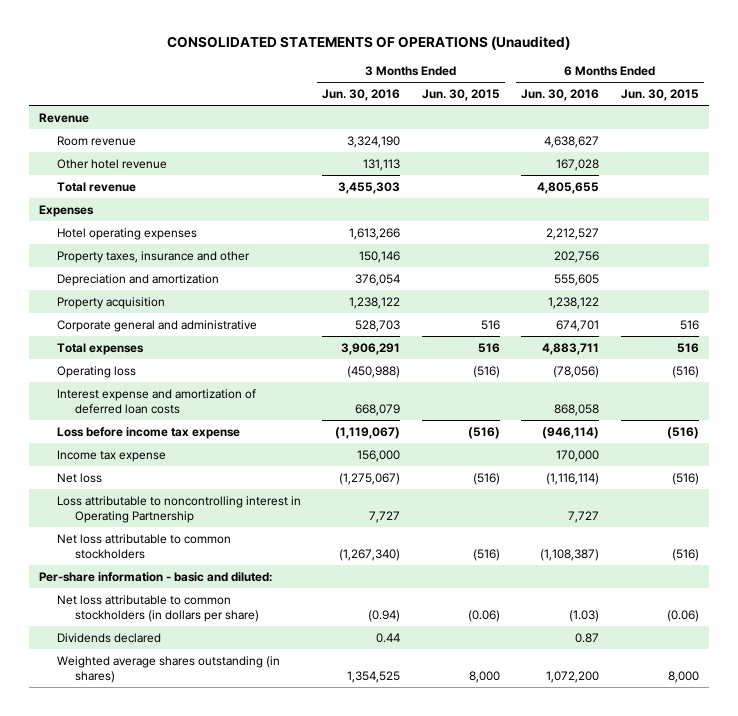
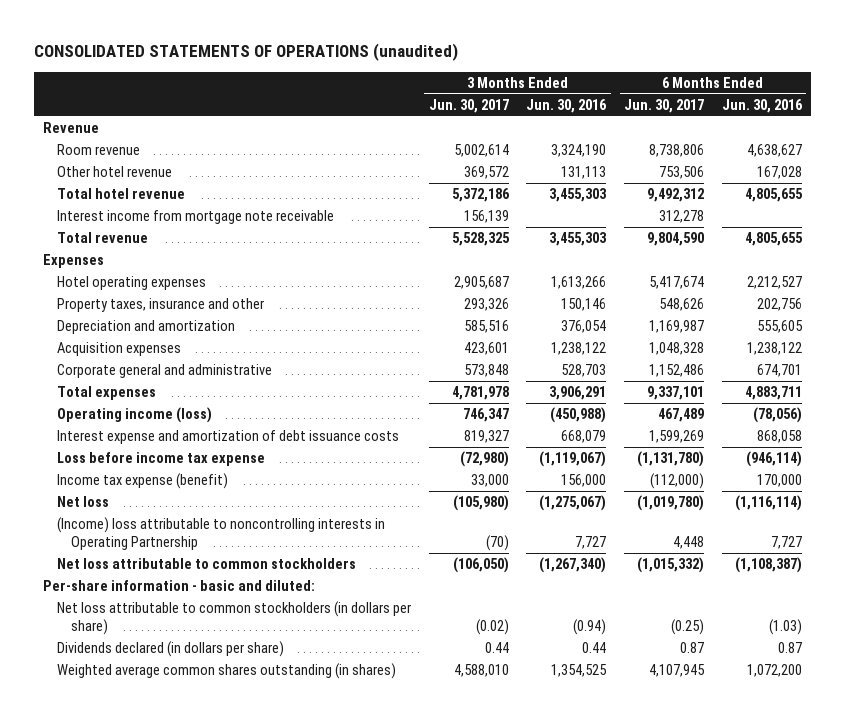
[166,36,570,51] CONSOLIDATED STATEMENTS OF OPERATIONS (Unaudited) -> [34,43,459,62] CONSOLIDATED STATEMENTS OF OPERATIONS (unaudited)
[421,89,500,102] Jun. 30, 2015 -> none
[620,89,699,102] Jun. 30, 2015 -> none
none -> [428,99,509,114] Jun. 30, 2017
none -> [624,99,705,114] Jun. 30, 2017
none -> [57,188,186,200] Total hotel revenue
none -> [57,210,335,225] Interest income from mortgage note receivable
[56,296,165,309] Property acquisition -> [57,342,182,357] Acquisition expenses
[56,365,136,378] Operating loss -> [57,407,213,424] Operating income (loss)
[56,388,256,414] Interest expense and amortization of deferred loan costs -> [57,430,400,445] Interest expense and amortization of debt issuance costs
[56,449,166,462] Income tax expense -> [57,473,229,490] Income tax expense (benefit)
[56,495,301,523] Loss attributable to noncontrolling interest in Operating Partnership -> [57,517,386,550] (Income) loss attributable to noncontrolling interests in Operating Partnership
[56,632,161,643] Dividends declared -> [57,641,285,658] Dividends declared (in dollars per share)
[56,655,280,683] Weighted average shares outstanding (in shares) -> [57,663,397,680] Weighted average common shares outstanding (in shares)

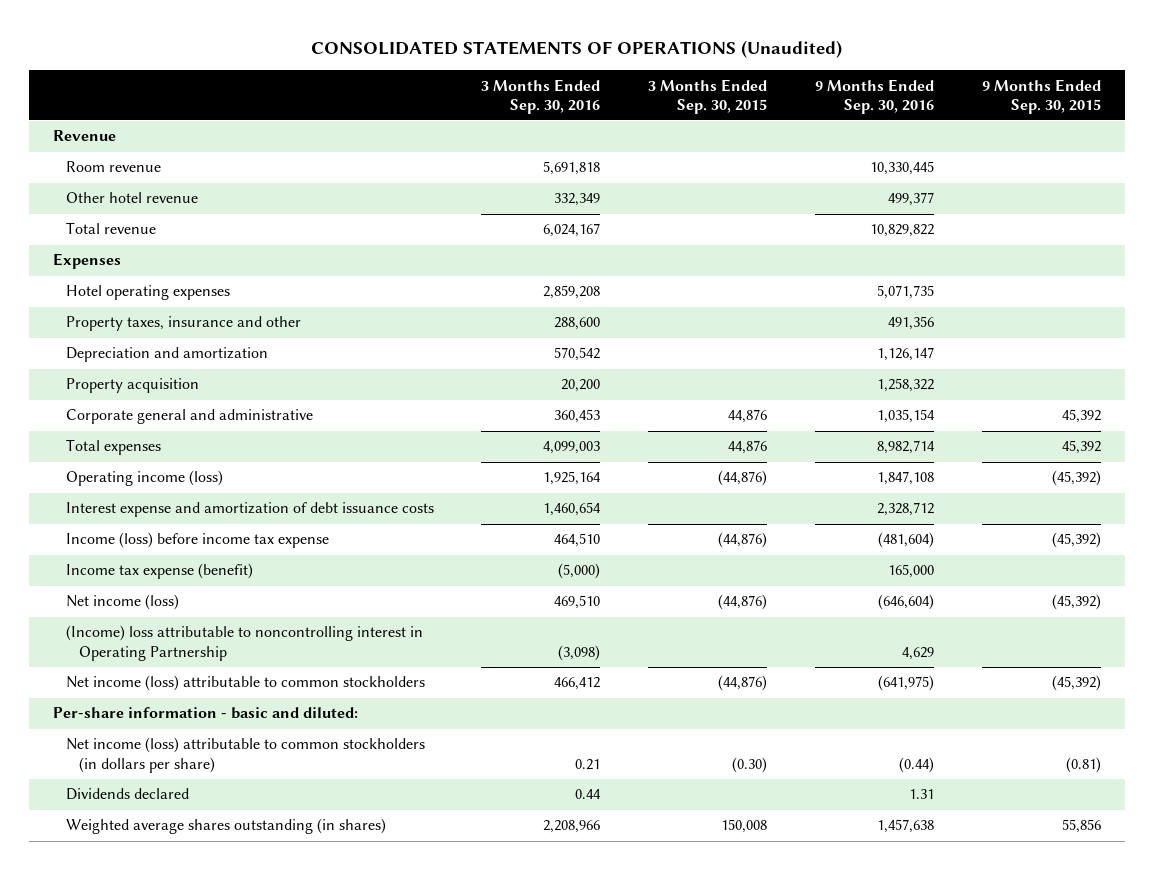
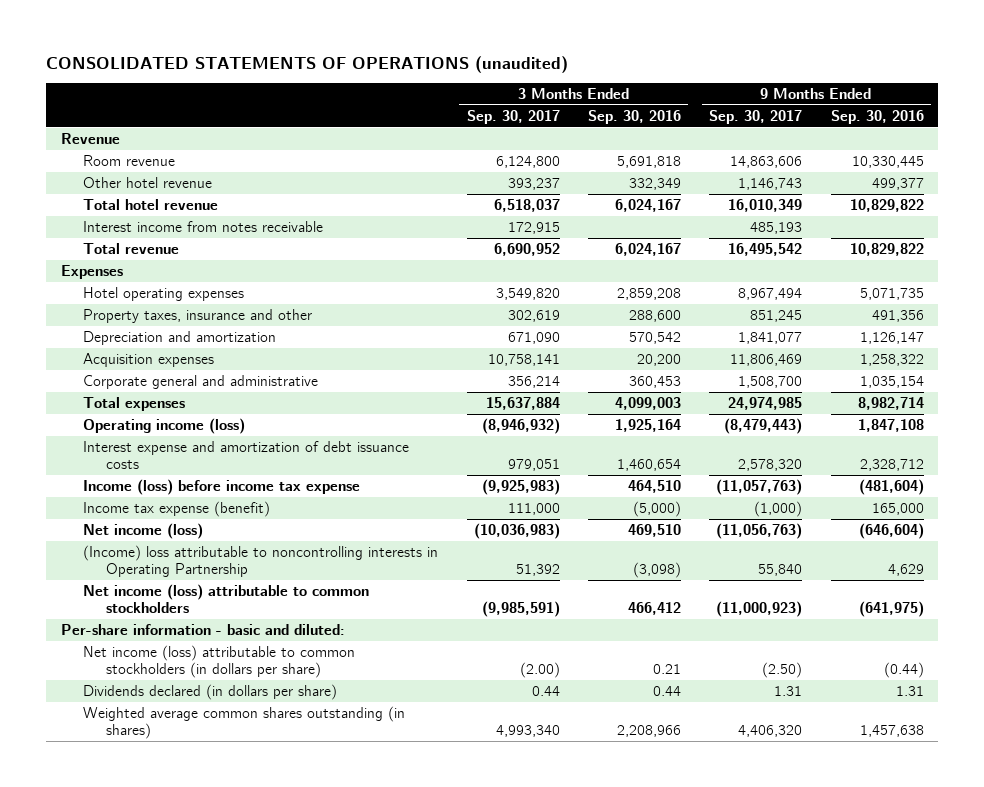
[310,40,842,59] CONSOLIDATED STATEMENTS OF OPERATIONS (Unaudited) -> [46,55,569,73] CONSOLIDATED STATEMENTS OF OPERATIONS (unaudited)
[648,78,768,114] 3 Months Ended Sep. 30, 2015 -> none
[981,78,1101,114] 9 Months Ended Sep. 30, 2015 -> none
none -> [466,109,560,124] Sep. 30, 2017
none -> [709,109,803,124] Sep. 30, 2017
none -> [83,198,219,210] Total hotel revenue
none -> [83,220,324,232] Interest income from notes receivable
[65,378,199,394] Property acquisition -> [83,352,215,367] Acquisition expenses
[65,625,423,661] (Income) loss attributable to noncontrolling interest in Operating Partnership -> [83,544,439,578] (Income) loss attributable to noncontrolling interests in Operating Partnership
[65,788,189,801] Dividends declared -> [83,683,338,700] Dividends declared (in dollars per share)
[65,818,386,835] Weighted average shares outstanding (in shares) -> [83,705,406,740] Weighted average common shares outstanding (in shares)

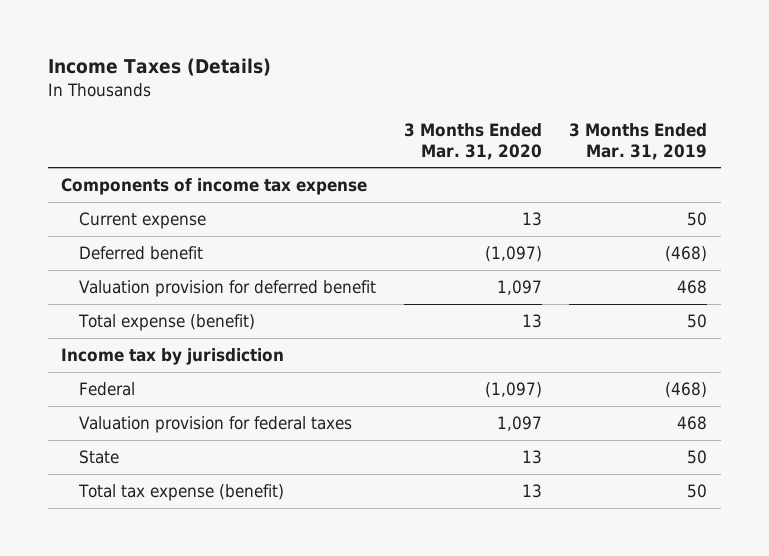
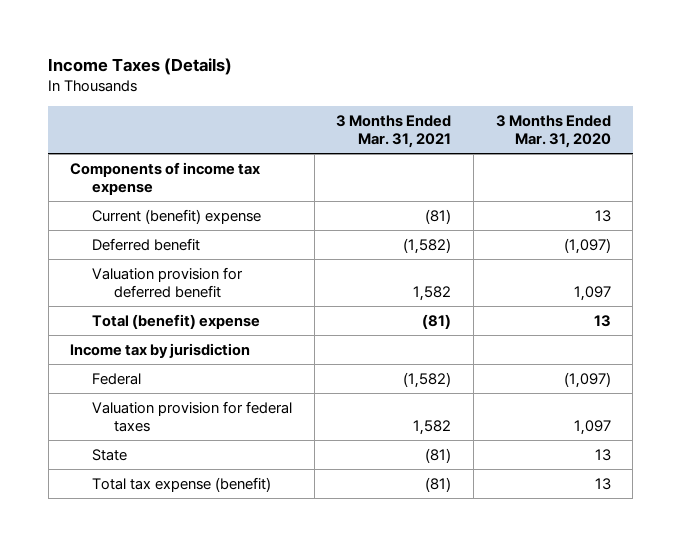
[569,122,708,160] 3 Months Ended Mar. 31, 2019 -> none
none -> [336,114,452,148] 3 Months Ended Mar. 31, 2021
[78,211,206,229] Current expense -> [92,208,262,224] Current (benefit) expense
[77,313,255,331] Total expense (benefit) -> [92,313,261,329] Total (benefit) expense

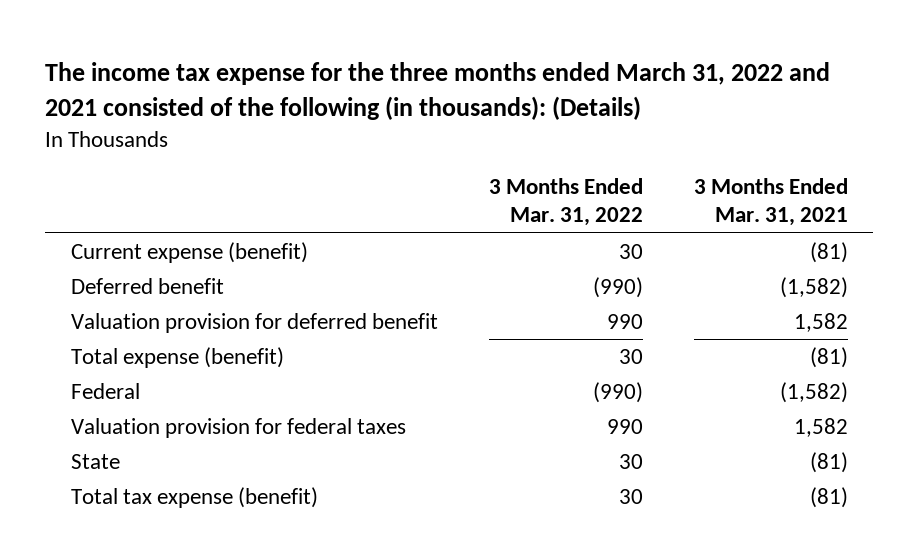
[48,58,233,76] Income Taxes (Details) -> [45,61,831,120] The income tax expense for the three months ended March 31, 2022 and 2021 consisted of the following (in thousands): (Details)
[495,114,611,148] 3 Months Ended Mar. 31, 2020 -> none
none -> [488,178,643,227] 3 Months Ended Mar. 31, 2022
[70,161,261,195] Components of income tax expense -> none
[92,208,262,224] Current (benefit) expense -> [70,241,308,263] Current expense (benefit)
[70,342,251,358] Income tax by jurisdiction -> none
[92,313,261,329] Total (benefit) expense -> [70,346,284,368] Total expense (benefit)

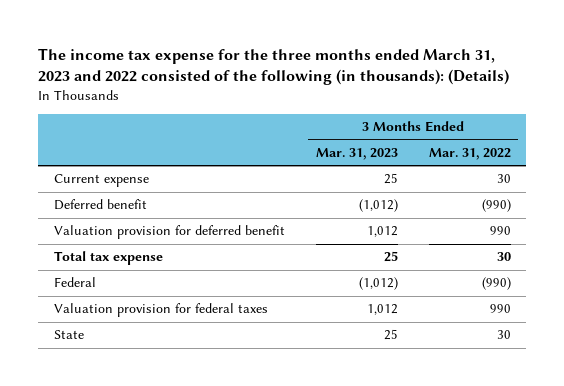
[45,61,831,120] The income tax expense for the three months ended March 31, 2022 and 2021 consisted of the following (in thousands): (Details) -> [38,47,510,86] The income tax expense for the three months ended March 31, 2023 and 2022 consisted of the following (in thousands): (Details)
[693,178,848,227] 3 Months Ended Mar. 31, 2021 -> none
none -> [315,148,398,161] Mar. 31, 2023
[70,241,308,263] Current expense (benefit) -> [53,174,149,188] Current expense
[70,346,284,368] Total expense (benefit) -> [53,251,163,266] Total tax expense
[70,486,318,508] Total tax expense (benefit) -> none

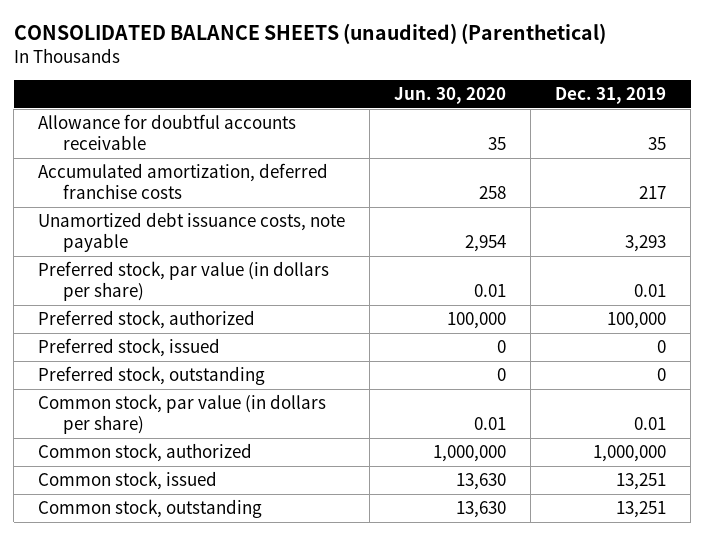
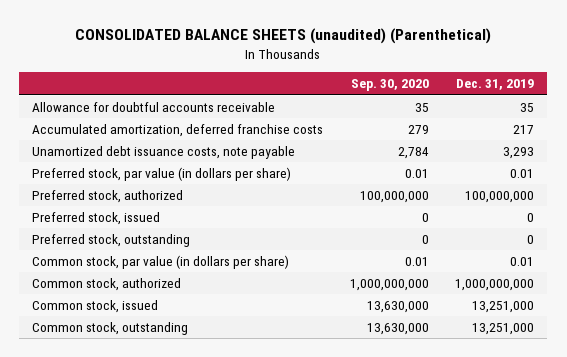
[394,86,507,104] Jun. 30, 2020 -> none
none -> [350,79,429,92] Sep. 30, 2020
[607,312,667,330] 100,000 -> [465,191,535,204] 100,000,000
[593,445,667,463] 1,000,000 -> [455,279,535,292] 1,000,000,000
[616,473,667,491] 13,251 -> [472,301,535,314] 13,251,000
[616,501,667,519] 13,251 -> [472,323,535,336] 13,251,000

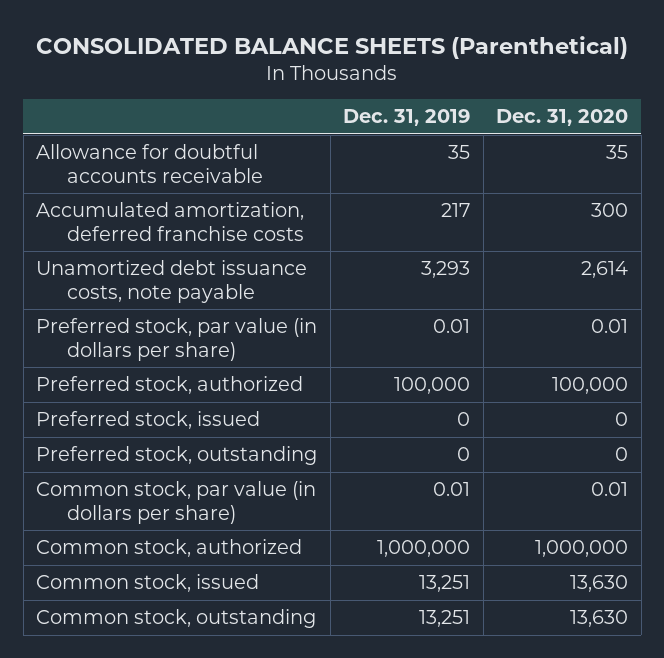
[75,28,492,45] CONSOLIDATED BALANCE SHEETS (unaudited) (Parenthetical) -> [36,35,629,59] CONSOLIDATED BALANCE SHEETS (Parenthetical)
[350,79,429,92] Sep. 30, 2020 -> none
none -> [496,109,629,127] Dec. 31, 2020
[465,191,535,204] 100,000,000 -> [394,377,471,395] 100,000
[455,279,535,292] 1,000,000,000 -> [377,540,471,558] 1,000,000
[472,301,535,314] 13,251,000 -> [419,575,471,593] 13,251
[472,323,535,336] 13,251,000 -> [419,610,471,628] 13,251

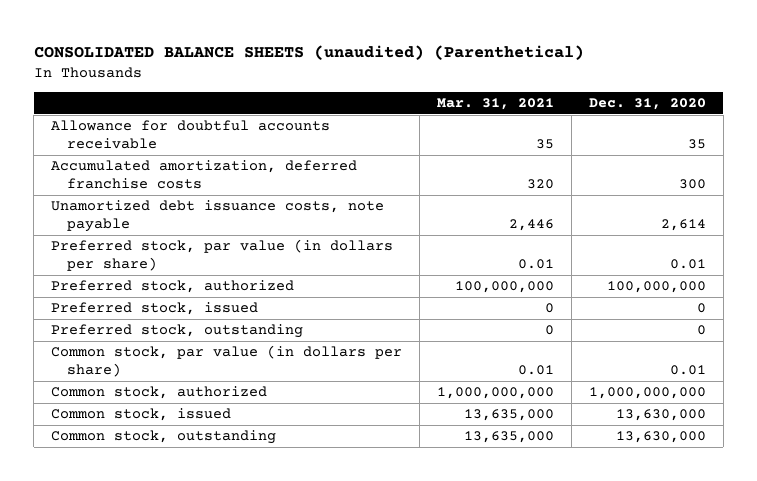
[36,35,629,59] CONSOLIDATED BALANCE SHEETS (Parenthetical) -> [33,45,584,61] CONSOLIDATED BALANCE SHEETS (unaudited) (Parenthetical)
[343,109,471,127] Dec. 31, 2019 -> none
none -> [437,98,555,111] Mar. 31, 2021
[552,377,629,395] 100,000 -> [606,281,706,294] 100,000,000
[535,540,629,558] 1,000,000 -> [588,387,706,400] 1,000,000,000
[570,575,629,593] 13,630 -> [615,409,706,422] 13,630,000
[570,610,629,628] 13,630 -> [615,431,706,444] 13,630,000

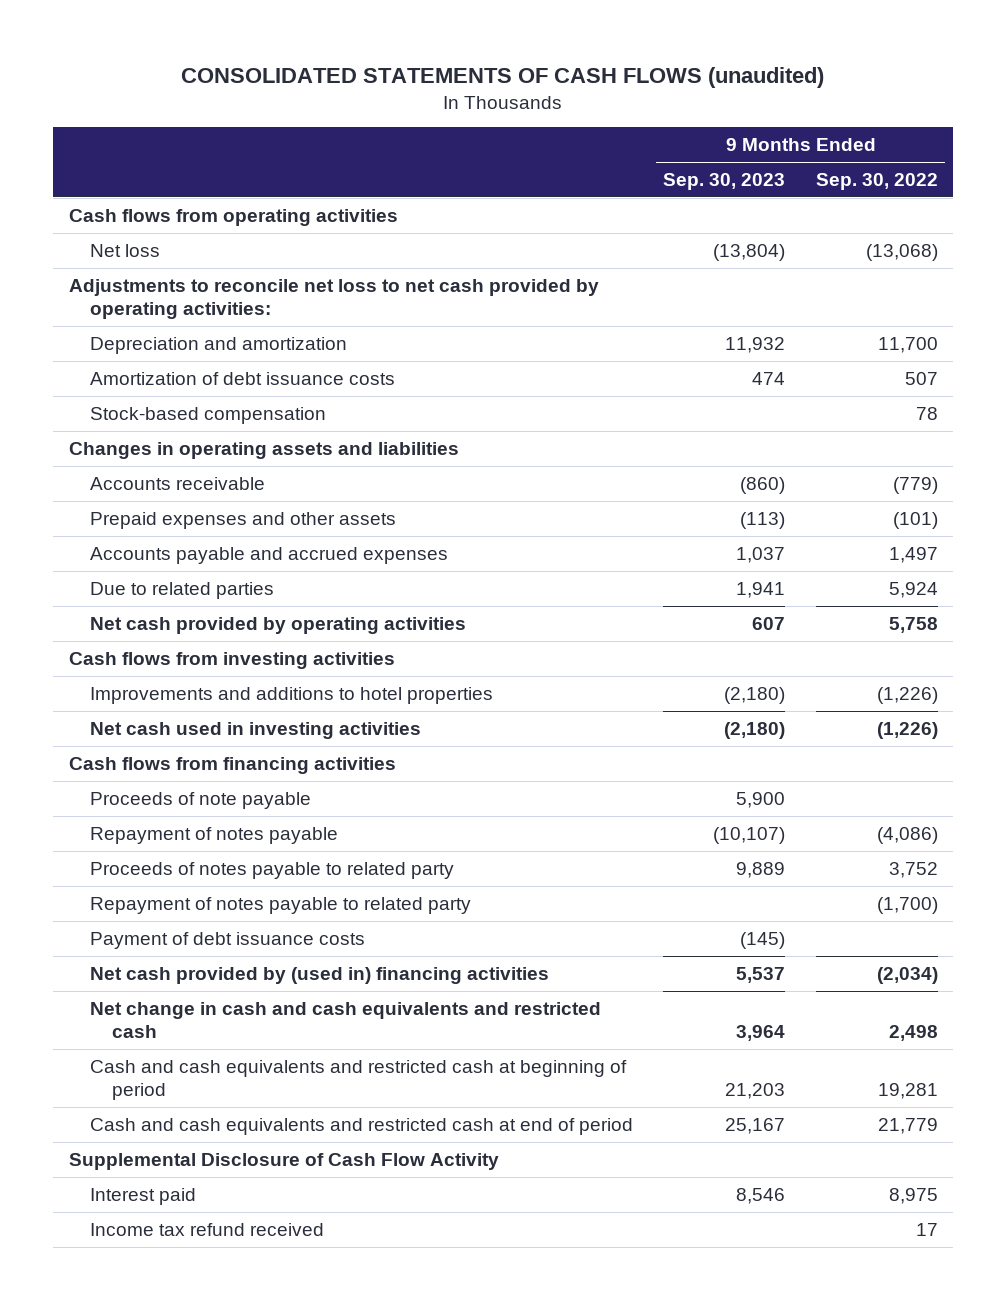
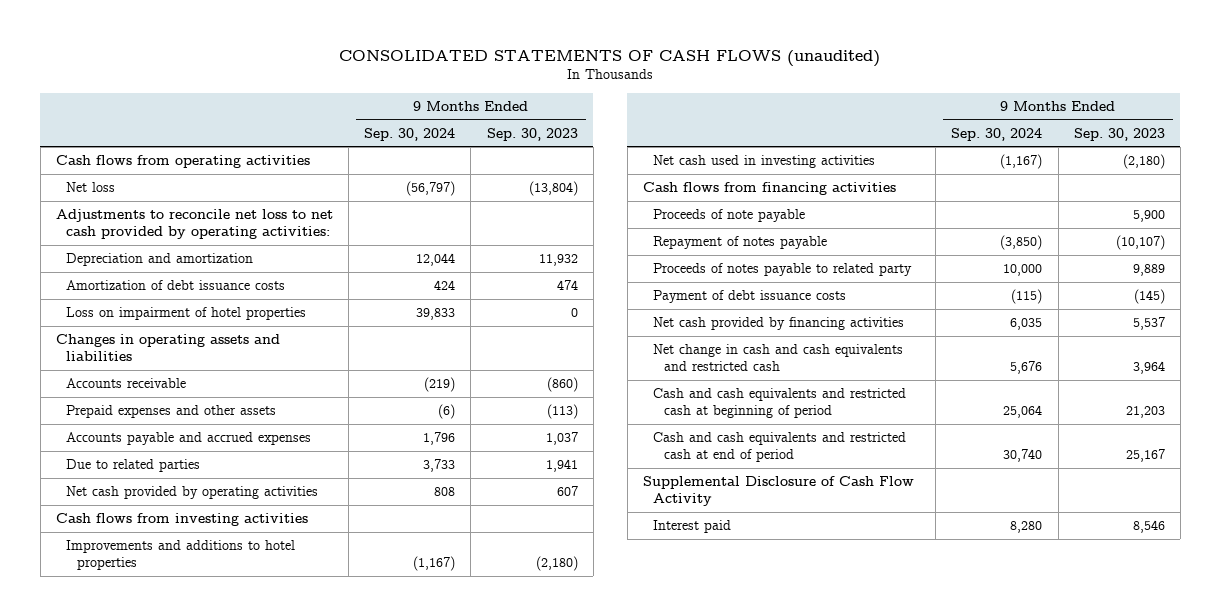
[815,172,938,190] Sep. 30, 2022 -> none
none -> [364,127,456,141] Sep. 30, 2024
[90,406,327,424] Stock-based compensation -> none
none -> [66,307,307,321] Loss on impairment of hotel properties
[90,896,472,914] Repayment of notes payable to related party -> none
[90,966,550,984] Net cash provided by (used in) financing activities -> [653,317,905,331] Net cash provided by financing activities
[90,1222,325,1236] Income tax refund received -> none

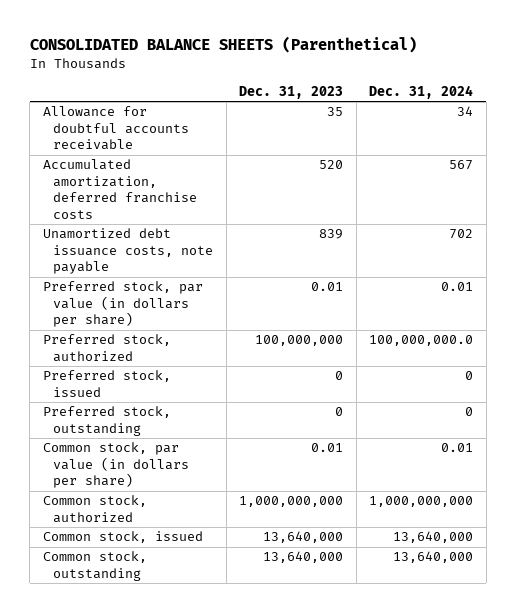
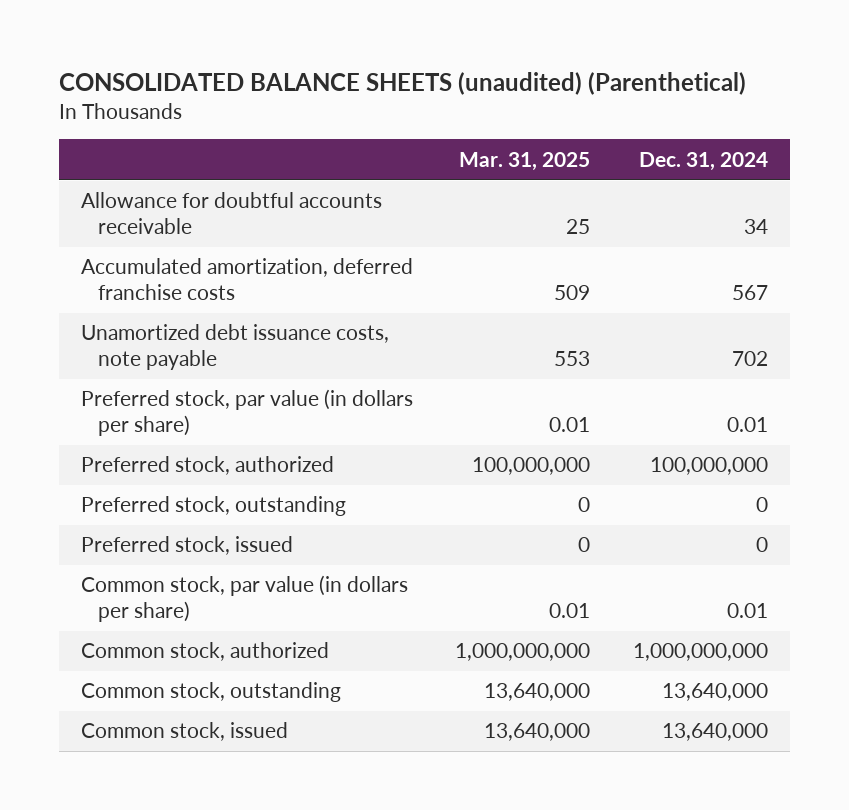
[29,36,417,54] CONSOLIDATED BALANCE SHEETS (Parenthetical) -> [59,72,747,96] CONSOLIDATED BALANCE SHEETS (unaudited) (Parenthetical)
[239,85,344,99] Dec. 31, 2023 -> none
none -> [459,151,591,171] Mar. 31, 2025
[369,335,474,347] 100,000,000.0 -> [650,457,769,476] 100,000,000
[42,370,171,397] Preferred stock, issued -> [80,536,293,556] Preferred stock, issued
[42,531,203,544] Common stock, issued -> [80,722,288,742] Common stock, issued

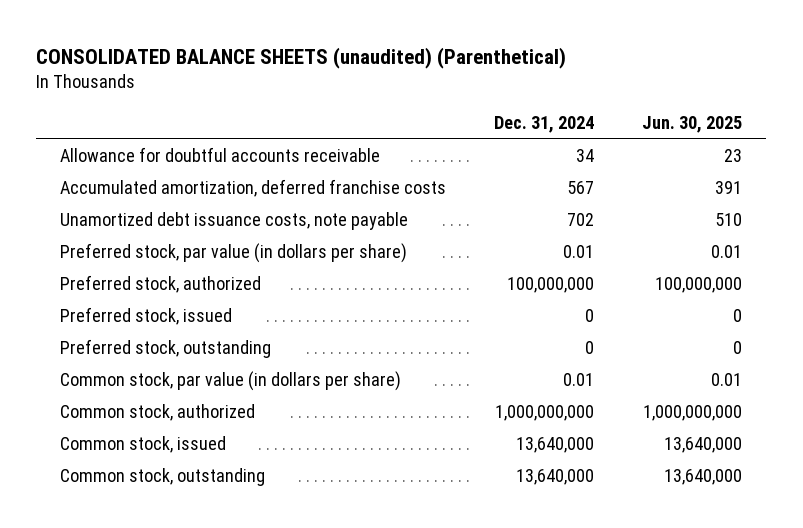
[459,151,591,171] Mar. 31, 2025 -> none
none -> [642,115,743,133] Jun. 30, 2025
[80,496,346,517] Preferred stock, outstanding -> [60,339,272,359] Preferred stock, outstanding
[80,682,341,703] Common stock, outstanding -> [60,468,266,487] Common stock, outstanding

